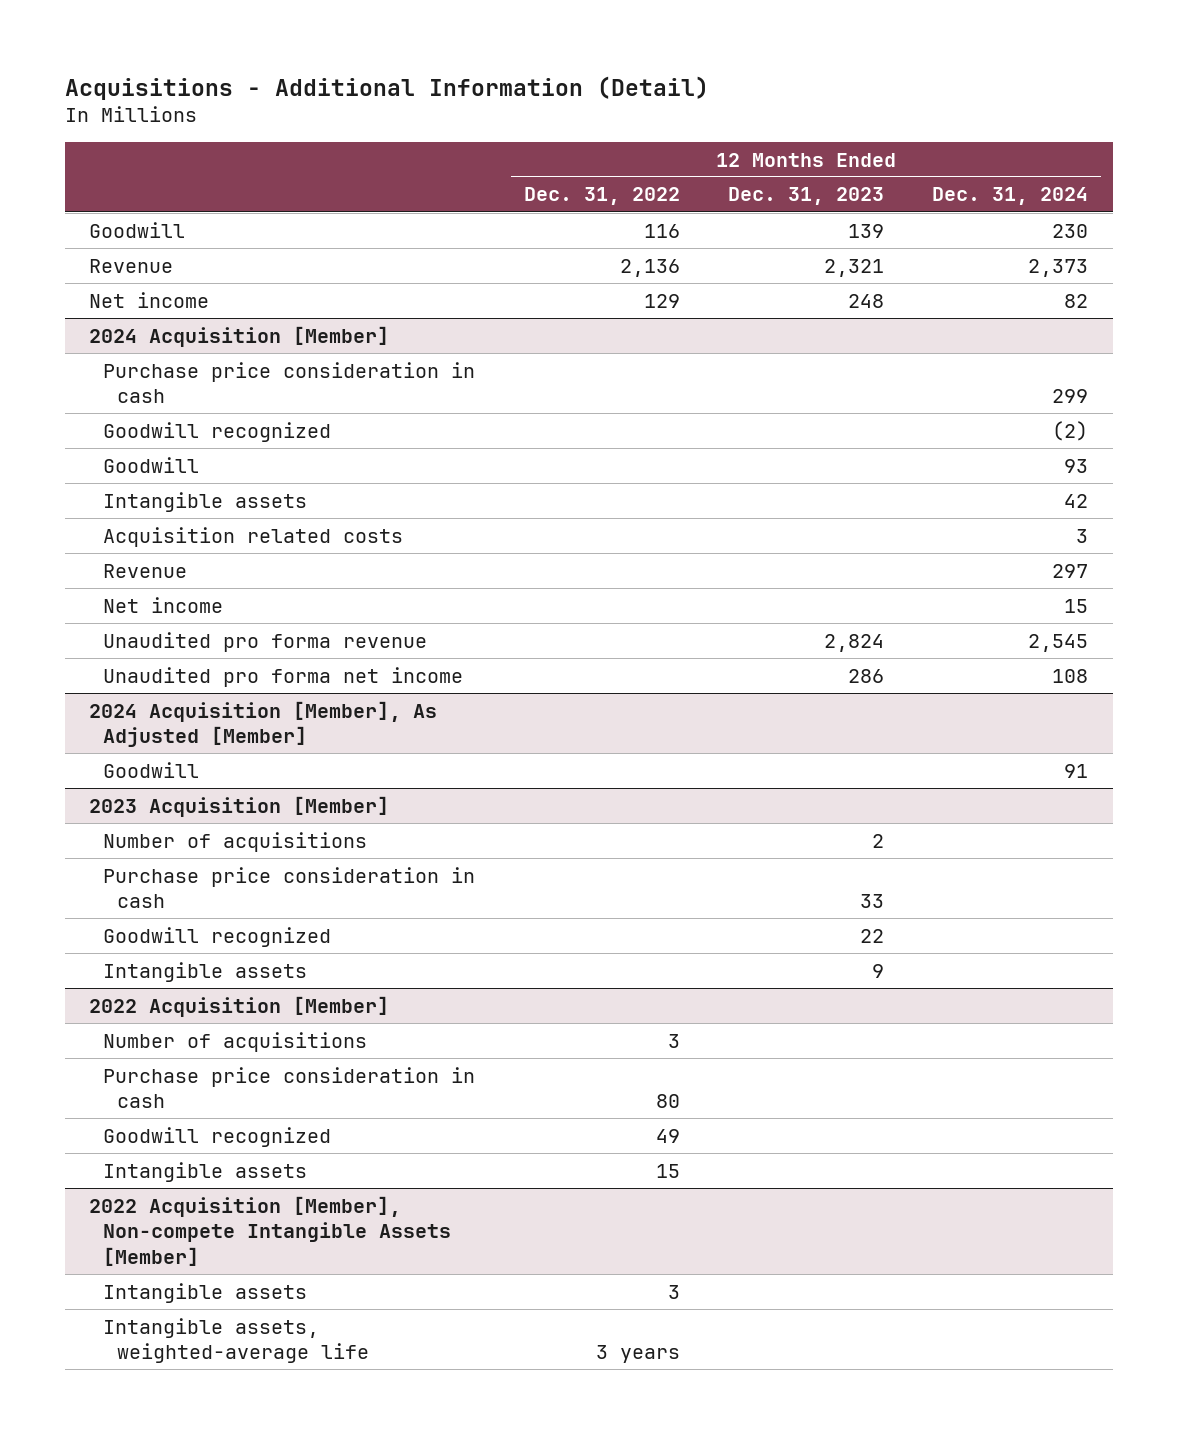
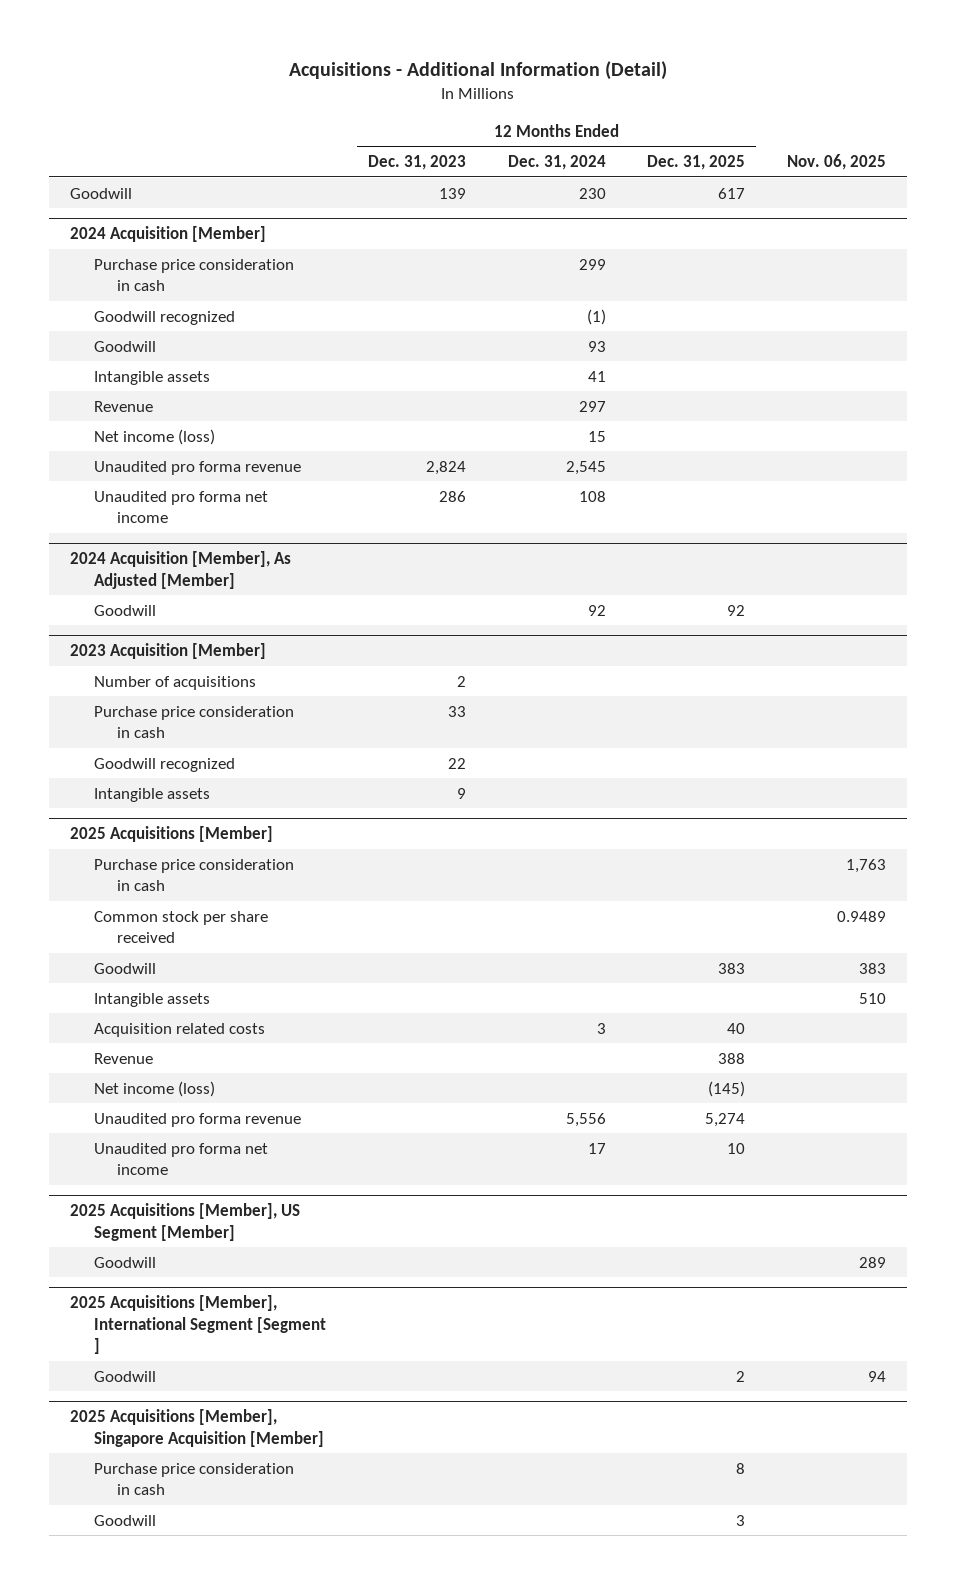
[523,187,680,206] Dec. 31, 2022 -> none
none -> [647,155,746,171] Dec. 31, 2025
none -> [787,154,887,171] Nov. 06, 2025
[89,258,174,273] Revenue -> none
[89,291,210,308] Net income -> none
[1052,420,1089,441] (2) -> [586,308,606,325] (1)
[103,526,404,547] Acquisition related costs -> none
[1064,493,1089,508] 42 -> [587,370,606,382] 41
[103,596,224,613] Net income -> [93,428,215,445] Net income (loss)
[1064,763,1089,778] 91 -> [587,604,606,616] 92
[89,995,390,1017] 2022 Acquisition [Member] -> none
[103,1031,368,1052] Number of acquisitions -> none
[103,1066,476,1109] Purchase price consideration in cash -> none
[103,1126,332,1147] Goodwill recognized -> none
[103,1161,308,1182] Intangible assets -> none
[89,1195,452,1266] 2022 Acquisition [Member], Non-compete Intangible Assets [Member] -> none
[103,1282,308,1303] Intangible assets -> none
[103,1317,370,1364] Intangible assets, weighted-average life -> none
none -> [70,826,274,843] 2025 Acquisitions [Member]
none -> [93,858,294,892] Purchase price consideration in cash
none -> [93,910,268,944] Common stock per share received
none -> [93,962,156,974] Goodwill
none -> [93,992,210,1007] Intangible assets
none -> [93,1022,265,1037] Acquisition related costs
none -> [93,1052,153,1064] Revenue
none -> [93,1080,215,1097] Net income (loss)
none -> [93,1112,301,1127] Unaudited pro forma revenue
none -> [93,1142,268,1176] Unaudited pro forma net income
none -> [70,1203,301,1241] 2025 Acquisitions [Member], US Segment [Member]
none -> [93,1256,156,1268] Goodwill
none -> [70,1295,326,1355] 2025 Acquisitions [Member], International Segment [Segment ]
none -> [93,1370,156,1382] Goodwill
none -> [70,1409,324,1447] 2025 Acquisitions [Member], Singapore Acquisition [Member]
none -> [93,1462,294,1496] Purchase price consideration in cash
none -> [93,1514,156,1526] Goodwill

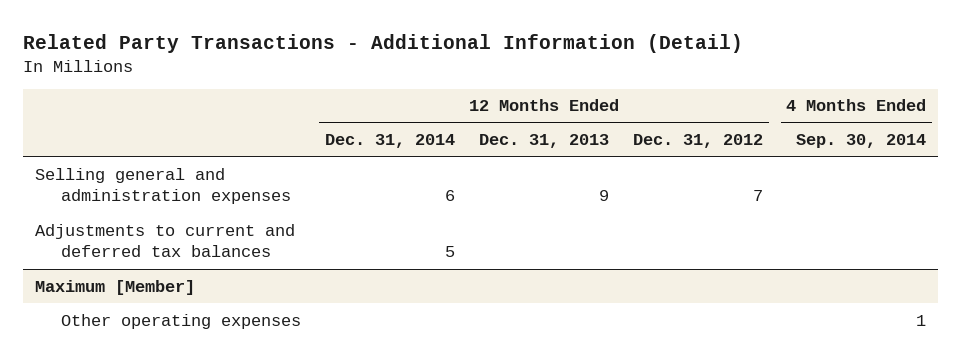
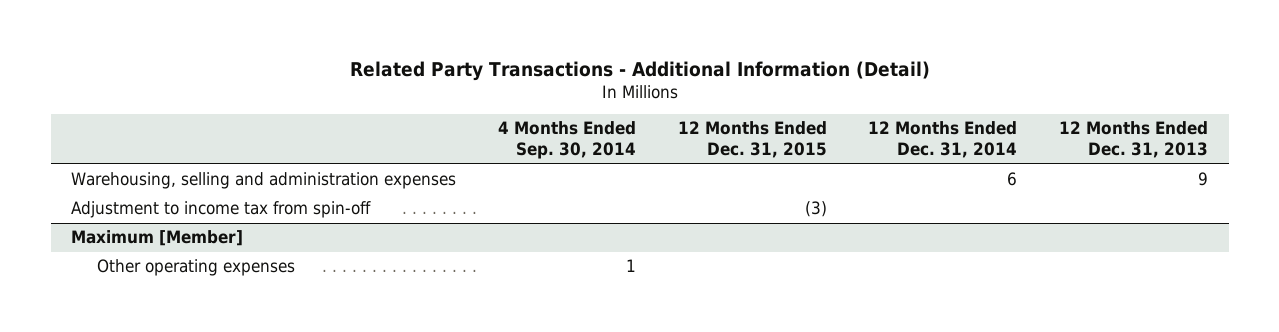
[632,134,763,149] Dec. 31, 2012 -> none
none -> [677,121,827,159] 12 Months Ended Dec. 31, 2015
[34,223,295,258] Adjustments to current and deferred tax balances -> none
[34,167,292,205] Selling general and administration expenses -> [71,172,457,190] Warehousing, selling and administration expenses
none -> [71,201,372,219] Adjustment to income tax from spin-off

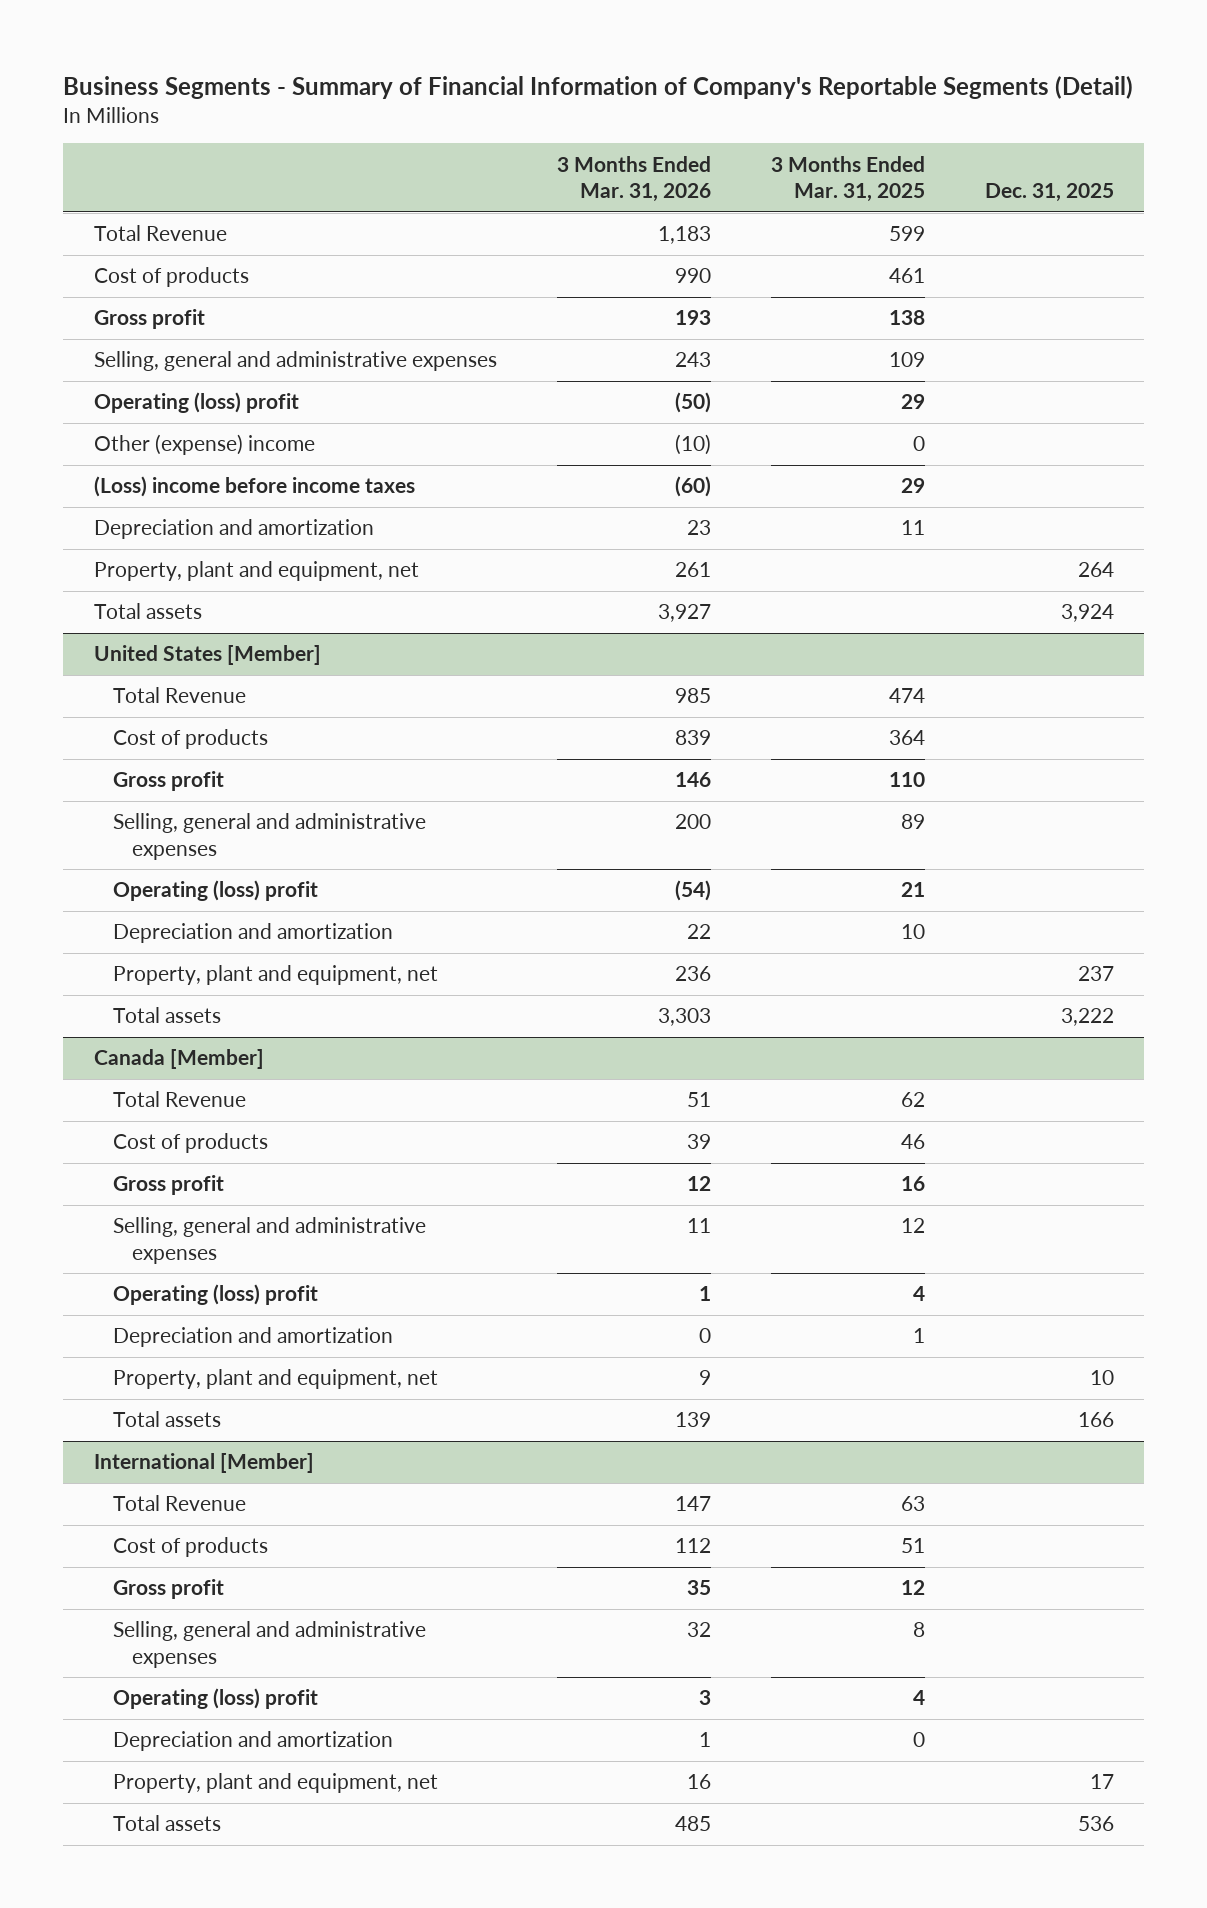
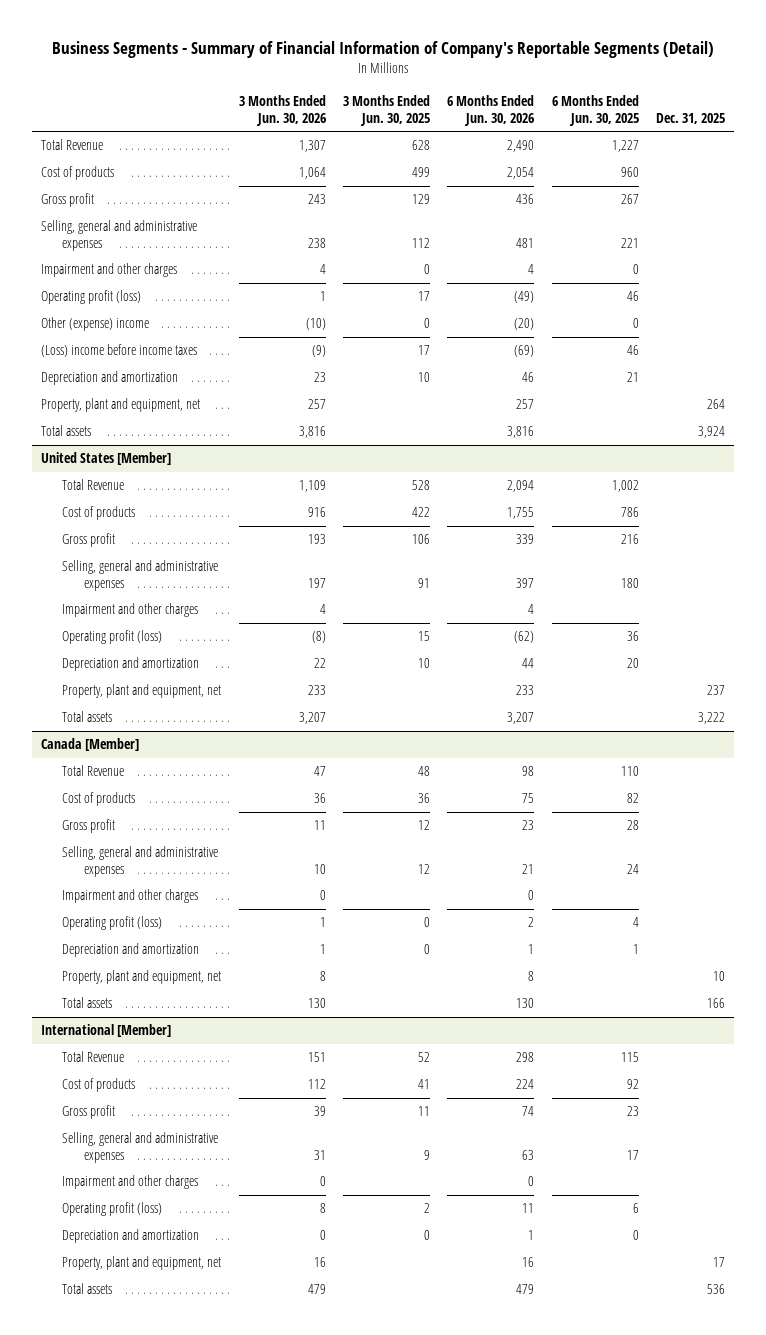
[556,155,711,202] 3 Months Ended Mar. 31, 2026 -> none
[770,155,925,202] 3 Months Ended Mar. 31, 2025 -> none
none -> [238,95,326,126] 3 Months Ended Jun. 30, 2026
none -> [343,95,431,126] 3 Months Ended Jun. 30, 2025
none -> [447,95,535,126] 6 Months Ended Jun. 30, 2026
none -> [551,95,639,126] 6 Months Ended Jun. 30, 2025
none -> [40,263,177,278] Impairment and other charges
[93,392,299,414] Operating (loss) profit -> [40,290,141,305] Operating profit (loss)
none -> [62,603,199,618] Impairment and other charges
[112,880,318,902] Operating (loss) profit -> [62,630,163,645] Operating profit (loss)
none -> [62,889,199,904] Impairment and other charges
[112,1284,318,1306] Operating (loss) profit -> [62,916,163,931] Operating profit (loss)
none -> [62,1175,199,1190] Impairment and other charges
[112,1688,318,1710] Operating (loss) profit -> [62,1202,163,1217] Operating profit (loss)

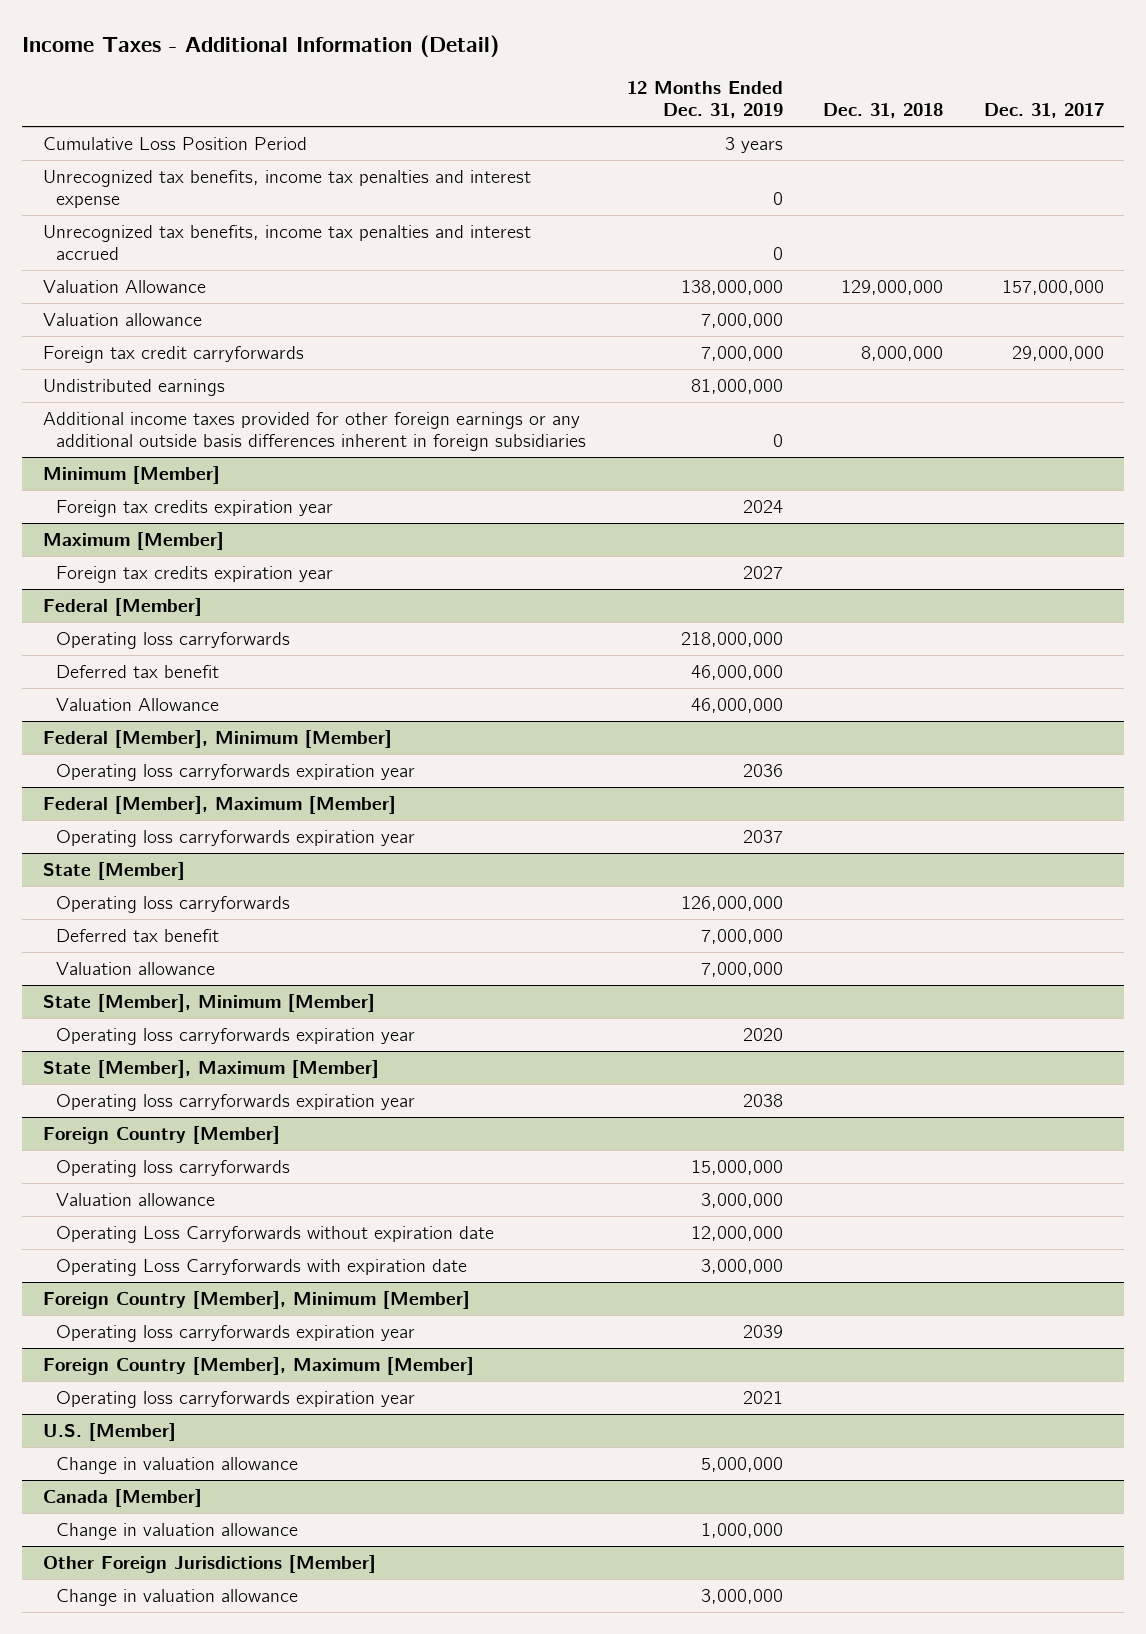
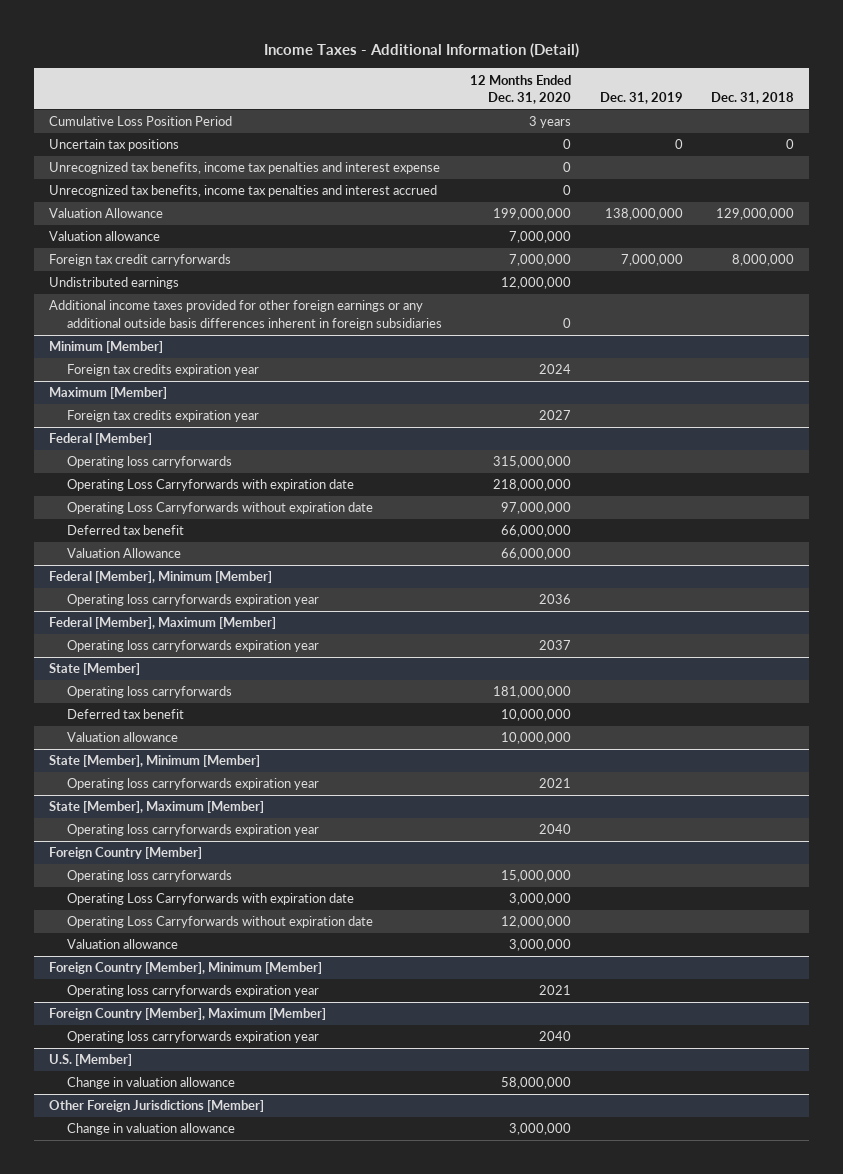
[626,81,783,119] 12 Months Ended Dec. 31, 2019 -> none
[983,103,1104,119] Dec. 31, 2017 -> none
none -> [470,74,572,104] 12 Months Ended Dec. 31, 2020
none -> [599,91,683,104] Dec. 31, 2019
none -> [48,139,179,152] Uncertain tax positions
none -> [66,479,354,492] Operating Loss Carryforwards with expiration date
none -> [66,502,373,515] Operating Loss Carryforwards without expiration date
[56,1226,495,1244] Operating Loss Carryforwards without expiration date -> [66,916,373,929] Operating Loss Carryforwards without expiration date
[56,1193,216,1207] Valuation allowance -> [66,939,178,950] Valuation allowance
[42,1489,202,1508] Canada [Member] -> none
[56,1523,299,1541] Change in valuation allowance -> none

